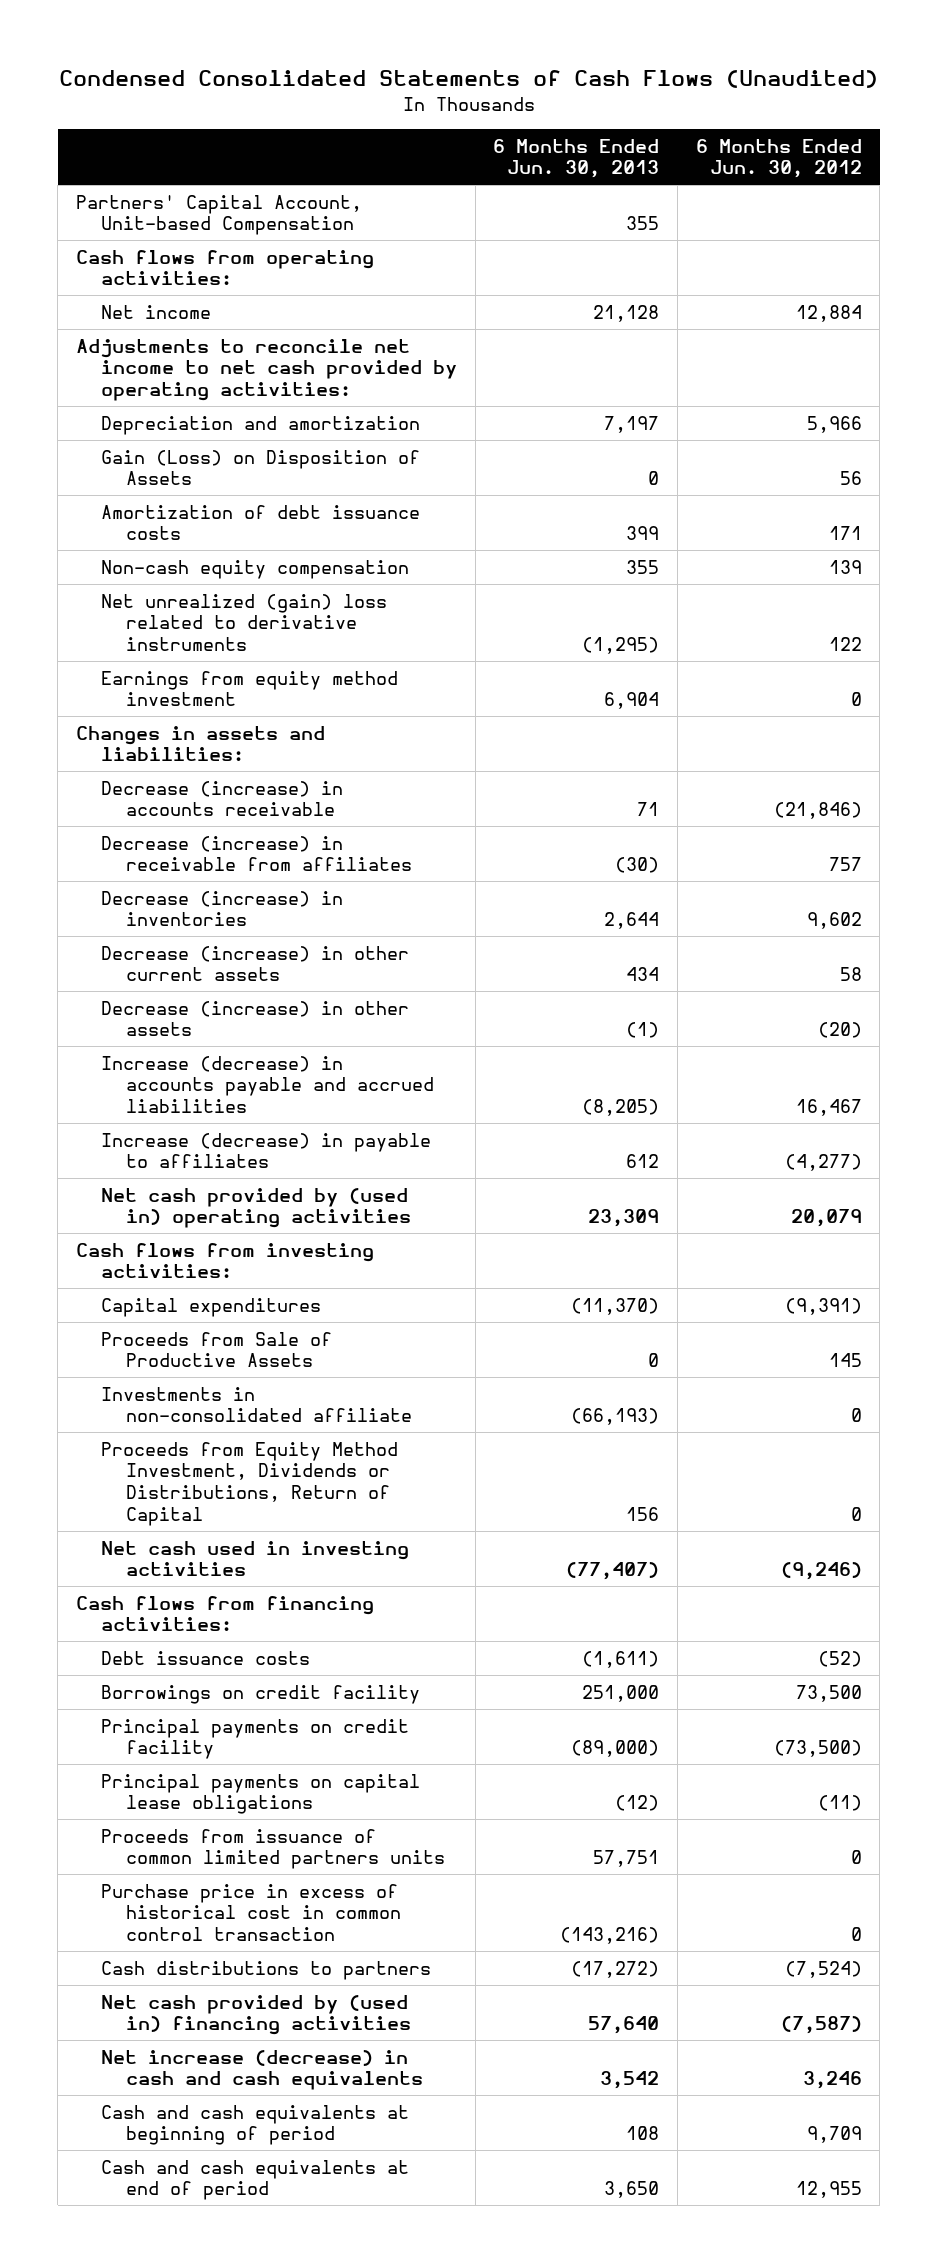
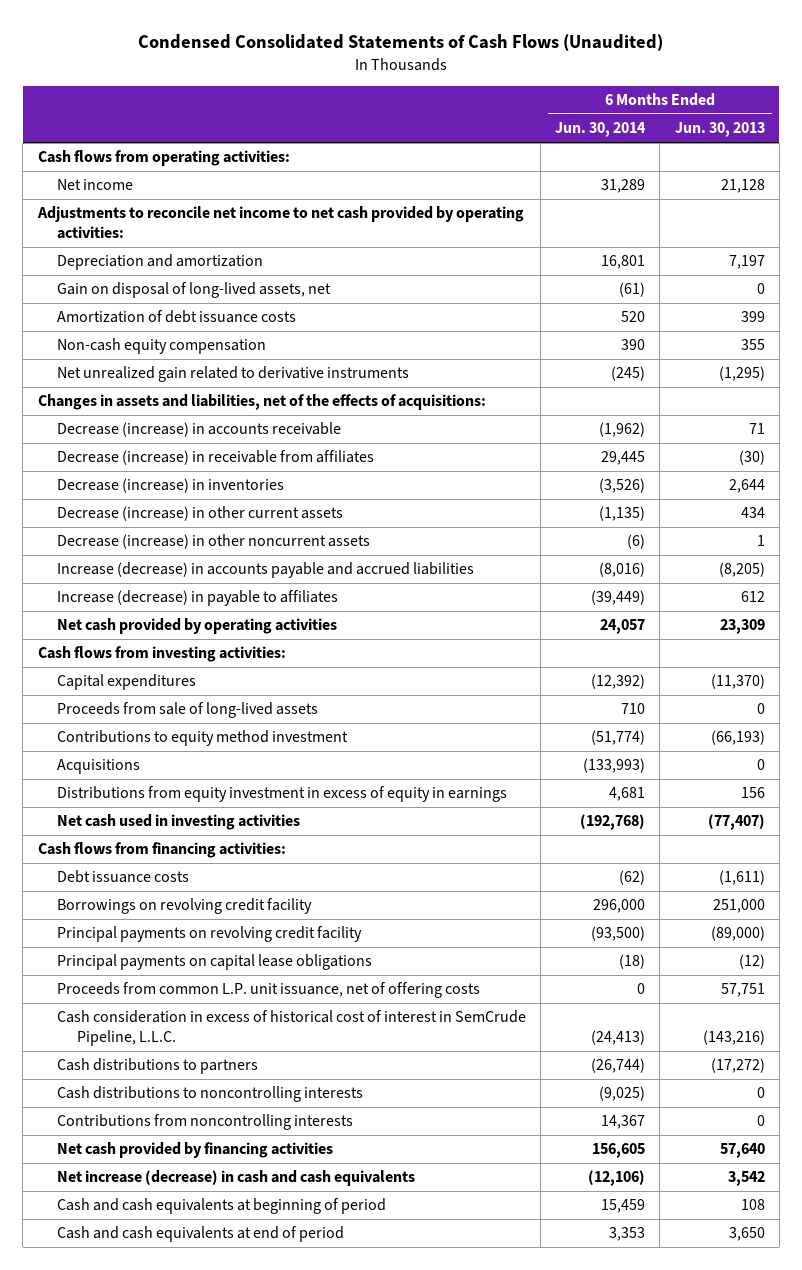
[695,138,862,179] 6 Months Ended Jun. 30, 2012 -> none
none -> [555,122,647,138] Jun. 30, 2014
[76,194,363,236] Partners' Capital Account, Unit-based Compensation -> none
[100,449,420,486] Gain (Loss) on Disposition of Assets -> none
none -> [57,282,332,299] Gain on disposal of long-lived assets, net
[100,670,398,707] Earnings from equity method investment -> none
[100,593,387,652] Net unrealized (gain) loss related to derivative instruments -> [57,366,410,383] Net unrealized gain related to derivative instruments
[76,725,326,762] Changes in assets and liabilities: -> [37,394,486,411] Changes in assets and liabilities, net of the effects of acquisitions:
[100,1000,409,1037] Decrease (increase) in other assets -> [57,534,371,550] Decrease (increase) in other noncurrent assets
[626,1022,660,1039] (1) -> [756,535,765,547] 1
[100,1187,411,1229] Net cash provided by (used in) operating activities -> [57,618,338,635] Net cash provided by operating activities
[100,1331,332,1368] Proceeds from Sale of Productive Assets -> [57,702,319,719] Proceeds from sale of long-lived assets
[100,1386,412,1423] Investments in non-consolidated affiliate -> [57,730,349,747] Contributions to equity method investment
none -> [57,759,141,775] Acquisitions
[100,1441,398,1526] Proceeds from Equity Method Investment, Dividends or Distributions, Return of Capital -> [57,786,508,803] Distributions from equity investment in excess of equity in earnings
[100,1684,420,1704] Borrowings on credit facility -> [57,898,313,915] Borrowings on revolving credit facility
[100,1718,409,1760] Principal payments on credit facility -> [57,926,363,943] Principal payments on revolving credit facility
[100,1828,445,1870] Proceeds from issuance of common limited partners units -> [57,982,481,999] Proceeds from common L.P. unit issuance, net of offering costs
[100,1883,401,1942] Purchase price in excess of historical cost in common control transaction -> [57,1010,527,1047] Cash consideration in excess of historical cost of interest in SemCrude Pipeline, L.L.C.
none -> [57,1086,364,1103] Cash distributions to noncontrolling interests
none -> [57,1114,354,1131] Contributions from noncontrolling interests
[100,1994,411,2036] Net cash provided by (used in) financing activities -> [57,1142,334,1159] Net cash provided by financing activities

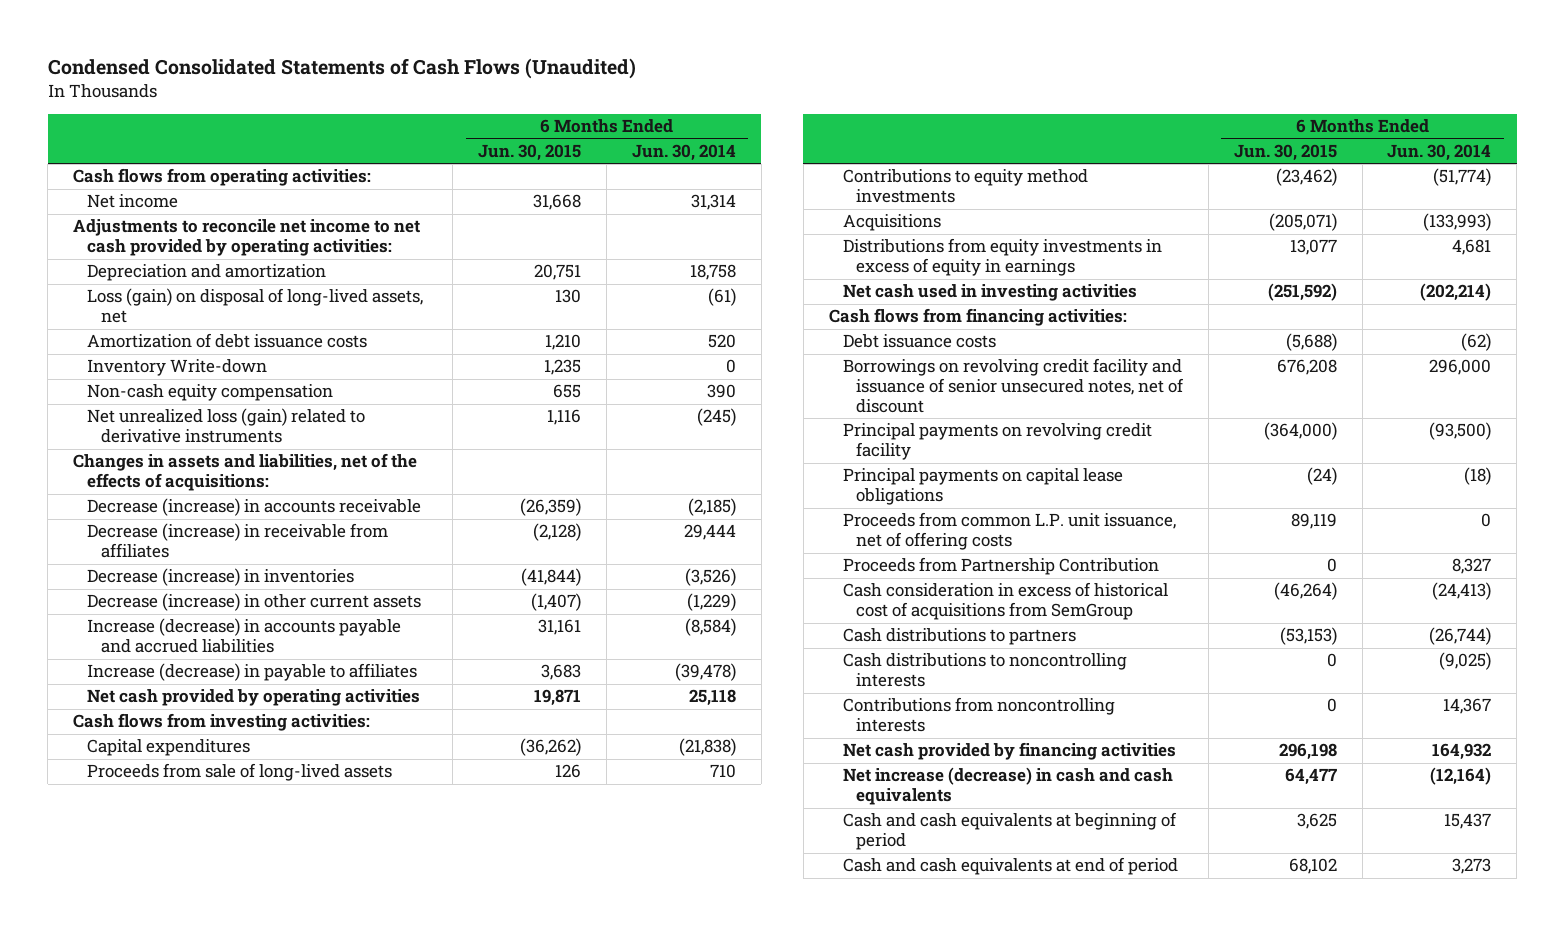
[674,122,765,138] Jun. 30, 2013 -> none
none -> [478,144,582,162] Jun. 30, 2015
[601,179,646,194] 31,289 -> [690,194,736,211] 31,314
[601,255,646,270] 16,801 -> [689,264,736,281] 18,758
[57,282,332,299] Gain on disposal of long-lived assets, net -> [86,288,423,324] Loss (gain) on disposal of long-lived assets, net
none -> [86,359,267,377] Inventory Write-down
[57,366,410,383] Net unrealized gain related to derivative instruments -> [86,408,365,444] Net unrealized loss (gain) related to derivative instruments
[599,422,646,438] (1,962) -> [687,498,736,517] (2,185)
[601,451,646,466] 29,445 -> [683,524,736,541] 29,444
[57,534,371,550] Decrease (increase) in other noncurrent assets -> none
[599,506,646,522] (1,135) -> [686,593,736,612] (1,229)
[599,562,646,578] (8,016) -> [684,618,736,637] (8,584)
[591,590,646,606] (39,449) -> [674,663,736,682] (39,478)
[600,619,646,635] 24,057 -> [688,689,736,707] 25,118
[591,674,646,690] (12,392) -> [678,738,736,757] (21,838)
[57,730,349,747] Contributions to equity method investment -> [842,169,1088,204] Contributions to equity method investments
[57,786,508,803] Distributions from equity investment in excess of equity in earnings -> [842,238,1162,277] Distributions from equity investments in excess of equity in earnings
[580,814,646,831] (192,768) -> [1420,283,1492,302] (202,214)
[57,898,313,915] Borrowings on revolving credit facility -> [842,358,1185,414] Borrowings on revolving credit facility and issuance of senior unsecured notes, net of discount
none -> [842,557,1159,576] Proceeds from Partnership Contribution
[57,1010,527,1047] Cash consideration in excess of historical cost of interest in SemCrude Pipeline, L.L.C. -> [842,582,1168,621] Cash consideration in excess of historical cost of acquisitions from SemGroup
[592,1143,646,1159] 156,605 -> [1432,743,1492,761] 164,932
[588,1170,646,1187] (12,106) -> [1430,767,1492,786] (12,164)
[601,1199,646,1214] 15,459 -> [1444,813,1492,830] 15,437
[609,1227,646,1242] 3,353 -> [1452,858,1492,875] 3,273

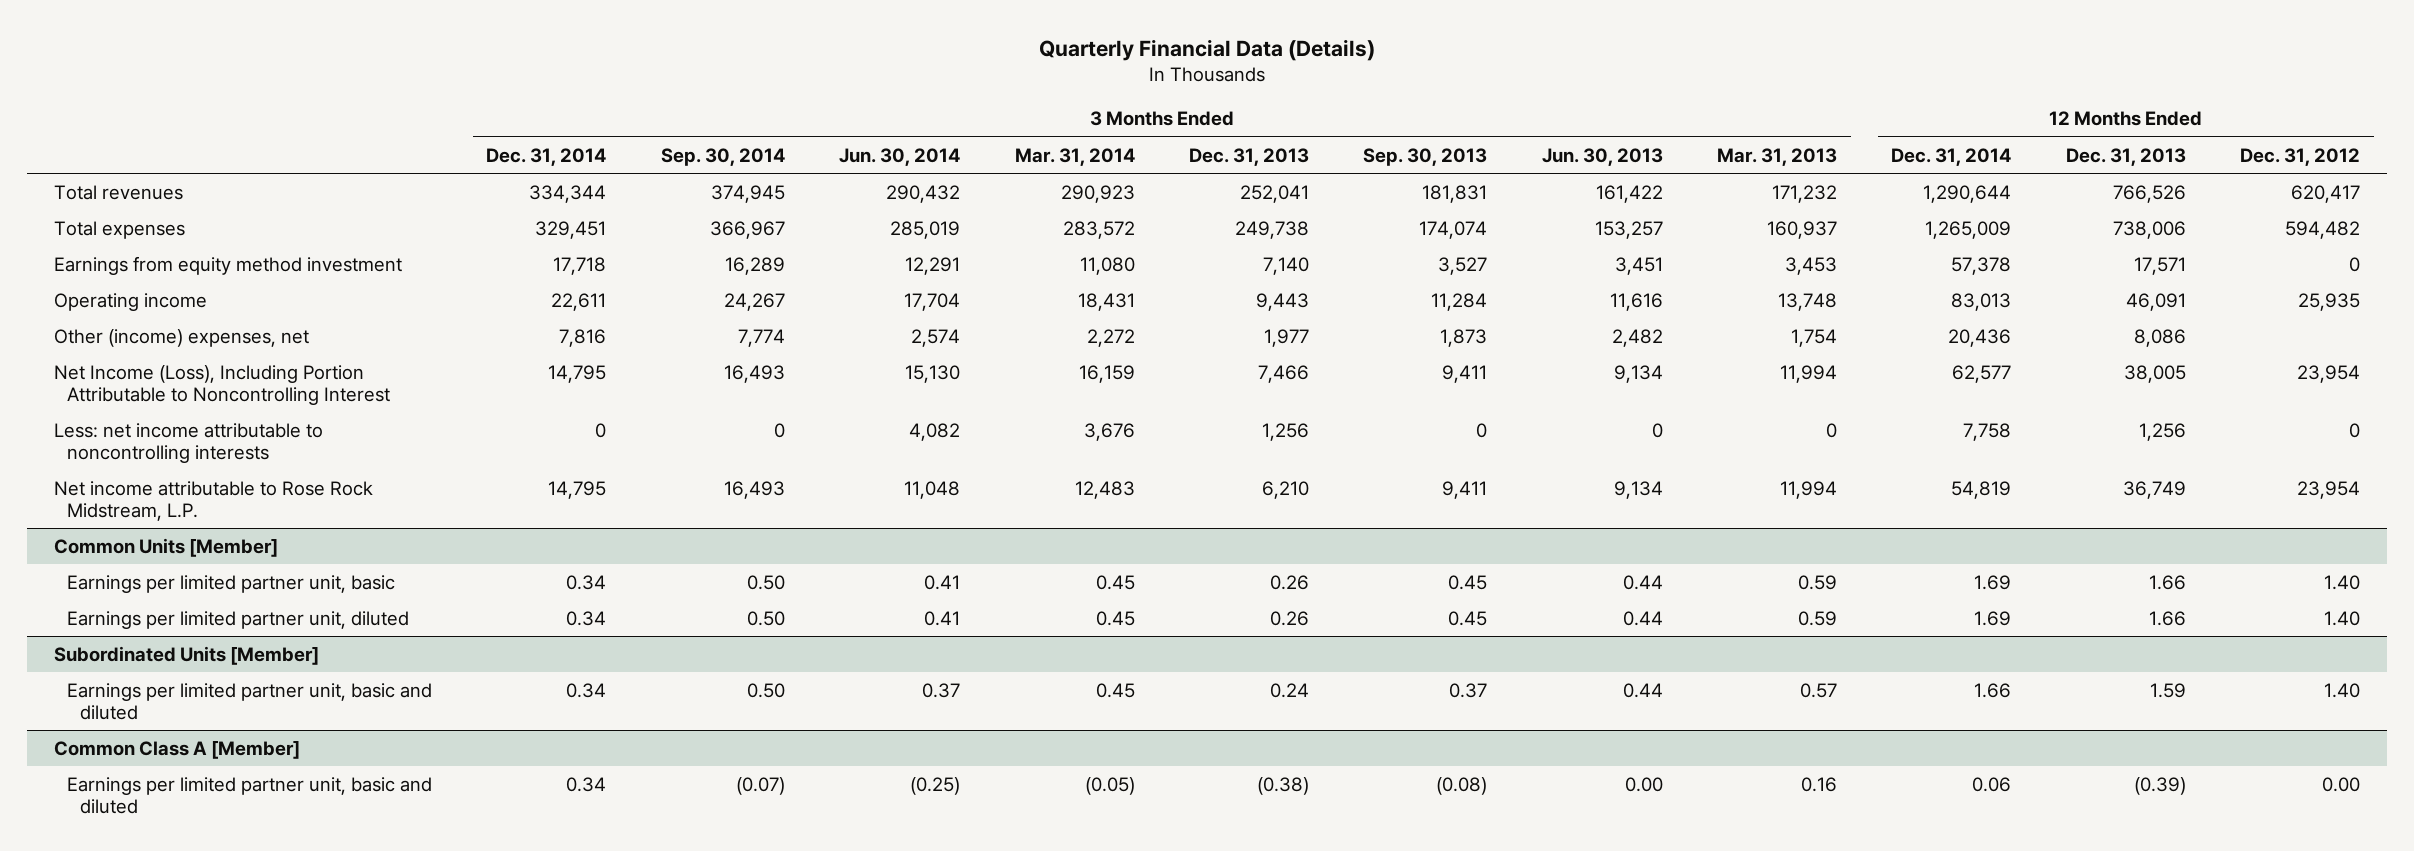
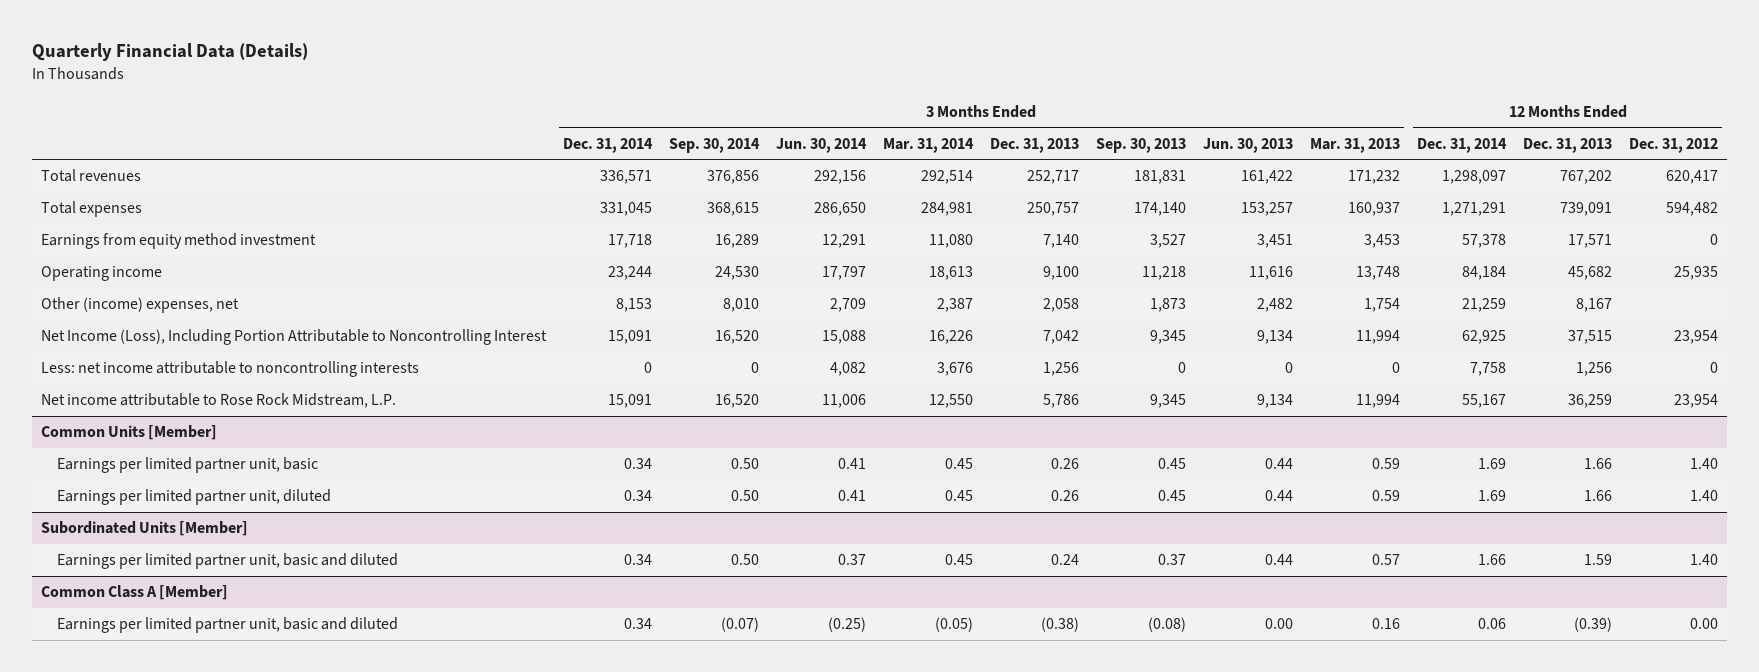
[529,184,607,203] 334,344 -> [599,170,652,185] 336,571
[710,184,785,203] 374,945 -> [706,170,759,185] 376,856
[886,184,961,203] 290,432 -> [813,170,866,185] 292,156
[1060,184,1135,203] 290,923 -> [920,170,973,185] 292,514
[1239,184,1309,203] 252,041 -> [1026,170,1079,185] 252,717
[1923,184,2012,203] 1,290,644 -> [1441,170,1506,185] 1,298,097
[2112,184,2186,203] 766,526 -> [1560,170,1613,185] 767,202
[535,220,607,239] 329,451 -> [599,202,652,217] 331,045
[709,220,785,239] 366,967 -> [706,202,759,217] 368,615
[890,220,961,239] 285,019 -> [813,202,866,217] 286,650
[1062,220,1135,239] 283,572 -> [920,202,973,217] 284,981
[1234,220,1309,239] 249,738 -> [1026,202,1079,217] 250,757
[1419,220,1488,239] 174,074 -> [1133,202,1186,217] 174,140
[1925,220,2012,239] 1,265,009 -> [1441,202,1506,217] 1,271,291
[2112,220,2186,239] 738,006 -> [1560,202,1613,217] 739,091
[551,292,607,311] 22,611 -> [607,266,652,281] 23,244
[723,292,785,311] 24,267 -> [714,266,759,281] 24,530
[904,292,961,311] 17,704 -> [821,266,866,281] 17,797
[1077,292,1135,311] 18,431 -> [928,266,973,281] 18,613
[1255,292,1309,311] 9,443 -> [1042,266,1079,281] 9,100
[1431,292,1488,311] 11,284 -> [1141,266,1186,281] 11,218
[1951,292,2012,311] 83,013 -> [1461,266,1506,281] 84,184
[2125,292,2186,311] 46,091 -> [1568,266,1613,281] 45,682
[559,328,607,347] 7,816 -> [615,298,652,313] 8,153
[737,328,785,347] 7,774 -> [722,298,759,313] 8,010
[911,328,961,347] 2,574 -> [829,298,866,313] 2,709
[1086,328,1135,347] 2,272 -> [936,298,973,313] 2,387
[1263,328,1309,347] 1,977 -> [1042,298,1079,313] 2,058
[1948,328,2012,347] 20,436 -> [1461,298,1506,313] 21,259
[2133,328,2186,347] 8,086 -> [1576,298,1613,313] 8,167
[548,364,607,383] 14,795 -> [607,330,652,345] 15,091
[723,364,785,383] 16,493 -> [714,330,759,345] 16,520
[905,364,961,383] 15,130 -> [821,330,866,345] 15,088
[1078,364,1135,383] 16,159 -> [928,330,973,345] 16,226
[1257,364,1309,383] 7,466 -> [1042,330,1079,345] 7,042
[1442,364,1488,383] 9,411 -> [1149,330,1186,345] 9,345
[1952,364,2012,383] 62,577 -> [1461,330,1506,345] 62,925
[2123,364,2186,383] 38,005 -> [1568,330,1613,345] 37,515
[548,480,607,499] 14,795 -> [607,394,652,409] 15,091
[723,480,785,499] 16,493 -> [714,394,759,409] 16,520
[904,480,961,499] 11,048 -> [821,394,866,409] 11,006
[1074,480,1135,499] 12,483 -> [928,394,973,409] 12,550
[1261,480,1309,499] 6,210 -> [1042,394,1079,409] 5,786
[1442,480,1488,499] 9,411 -> [1149,394,1186,409] 9,345
[1951,480,2012,499] 54,819 -> [1461,394,1506,409] 55,167
[2122,480,2186,499] 36,749 -> [1568,394,1613,409] 36,259

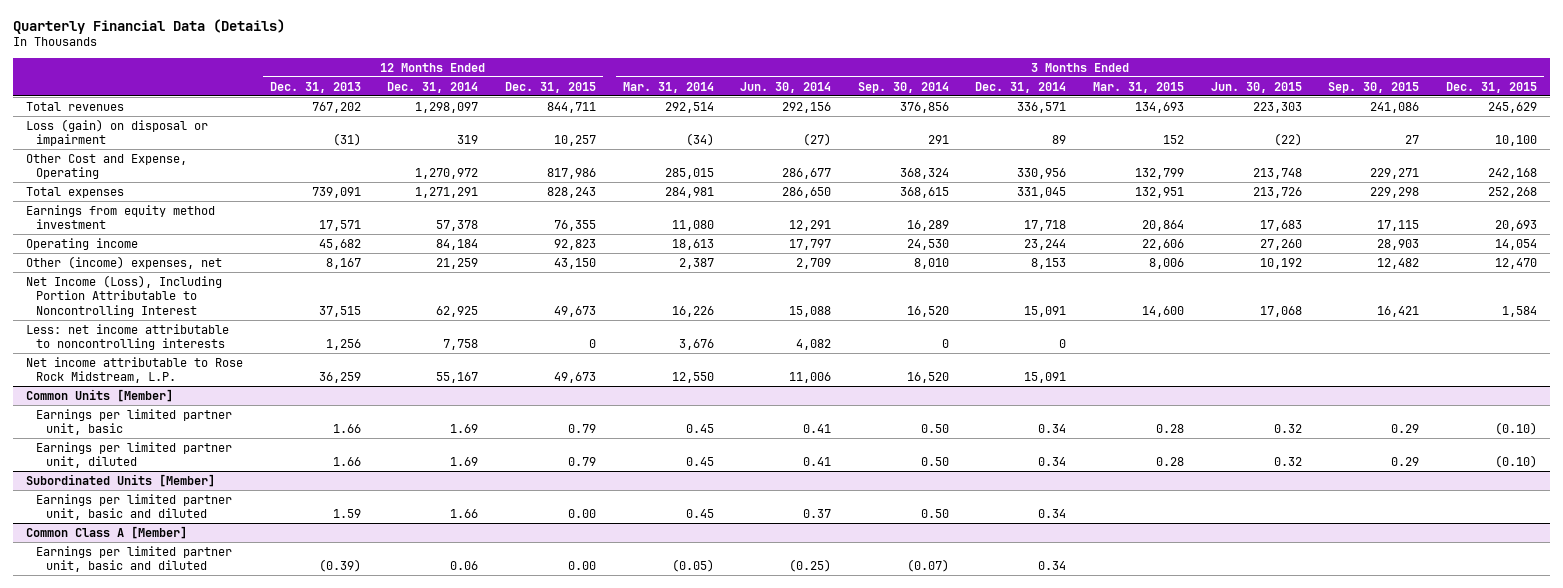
[989,137,1079,153] Dec. 31, 2013 -> none
[1095,137,1186,153] Sep. 30, 2013 -> none
[1202,137,1293,153] Jun. 30, 2013 -> none
[1309,137,1400,153] Mar. 31, 2013 -> none
[1629,137,1719,153] Dec. 31, 2012 -> none
none -> [504,81,596,93] Dec. 31, 2015
none -> [1093,81,1185,93] Mar. 31, 2015
none -> [1210,81,1302,93] Jun. 30, 2015
none -> [1328,81,1420,93] Sep. 30, 2015
none -> [1445,81,1537,93] Dec. 31, 2015
none -> [26,118,209,147] Loss (gain) on disposal or impairment
none -> [26,153,188,180] Other Cost and Expense, Operating

